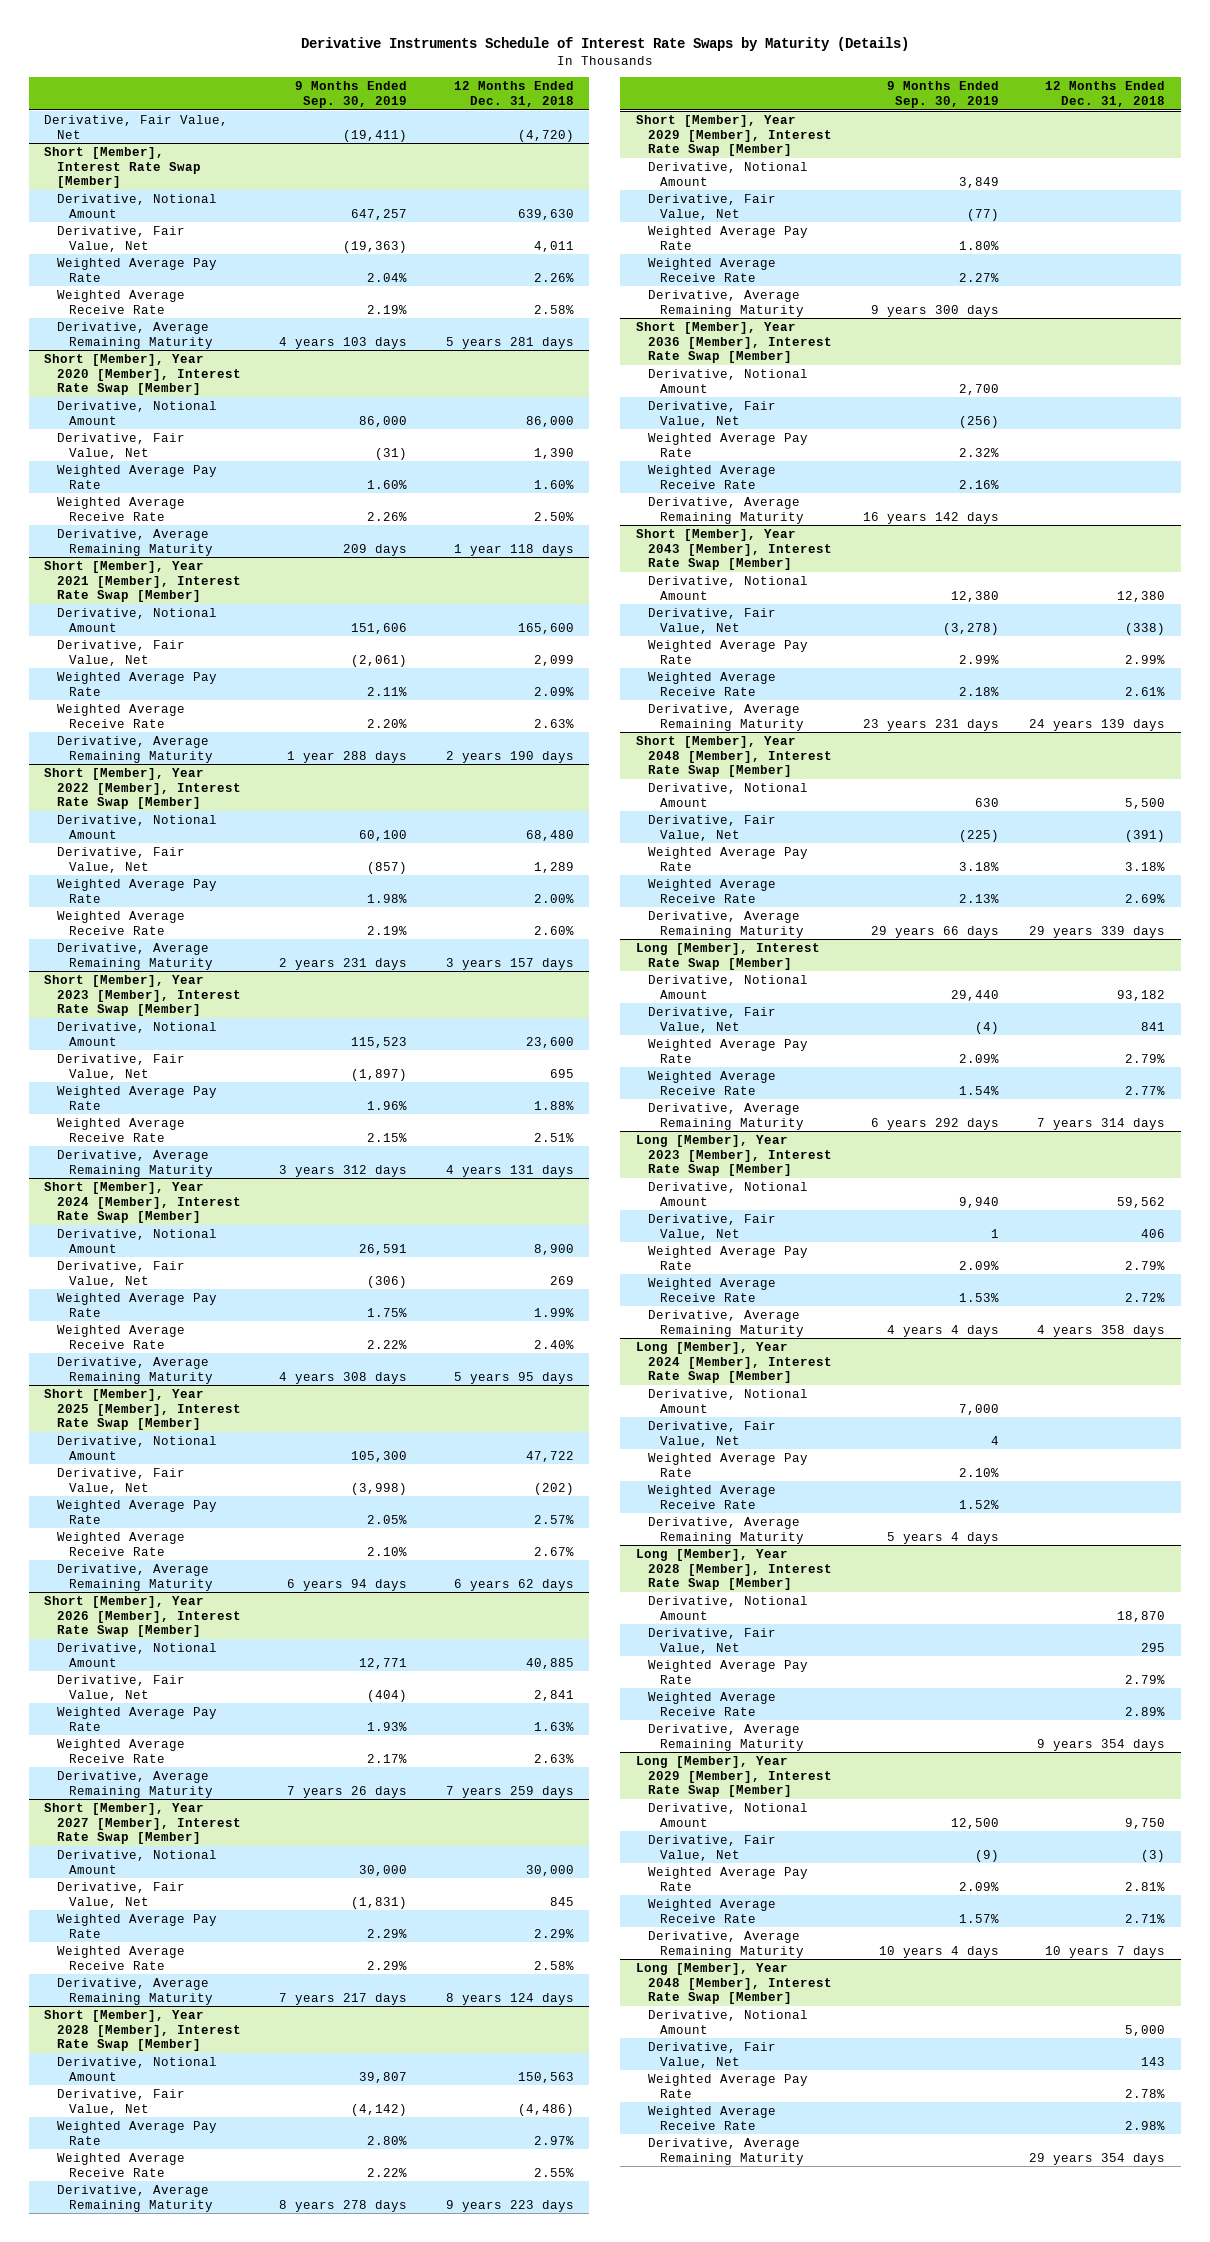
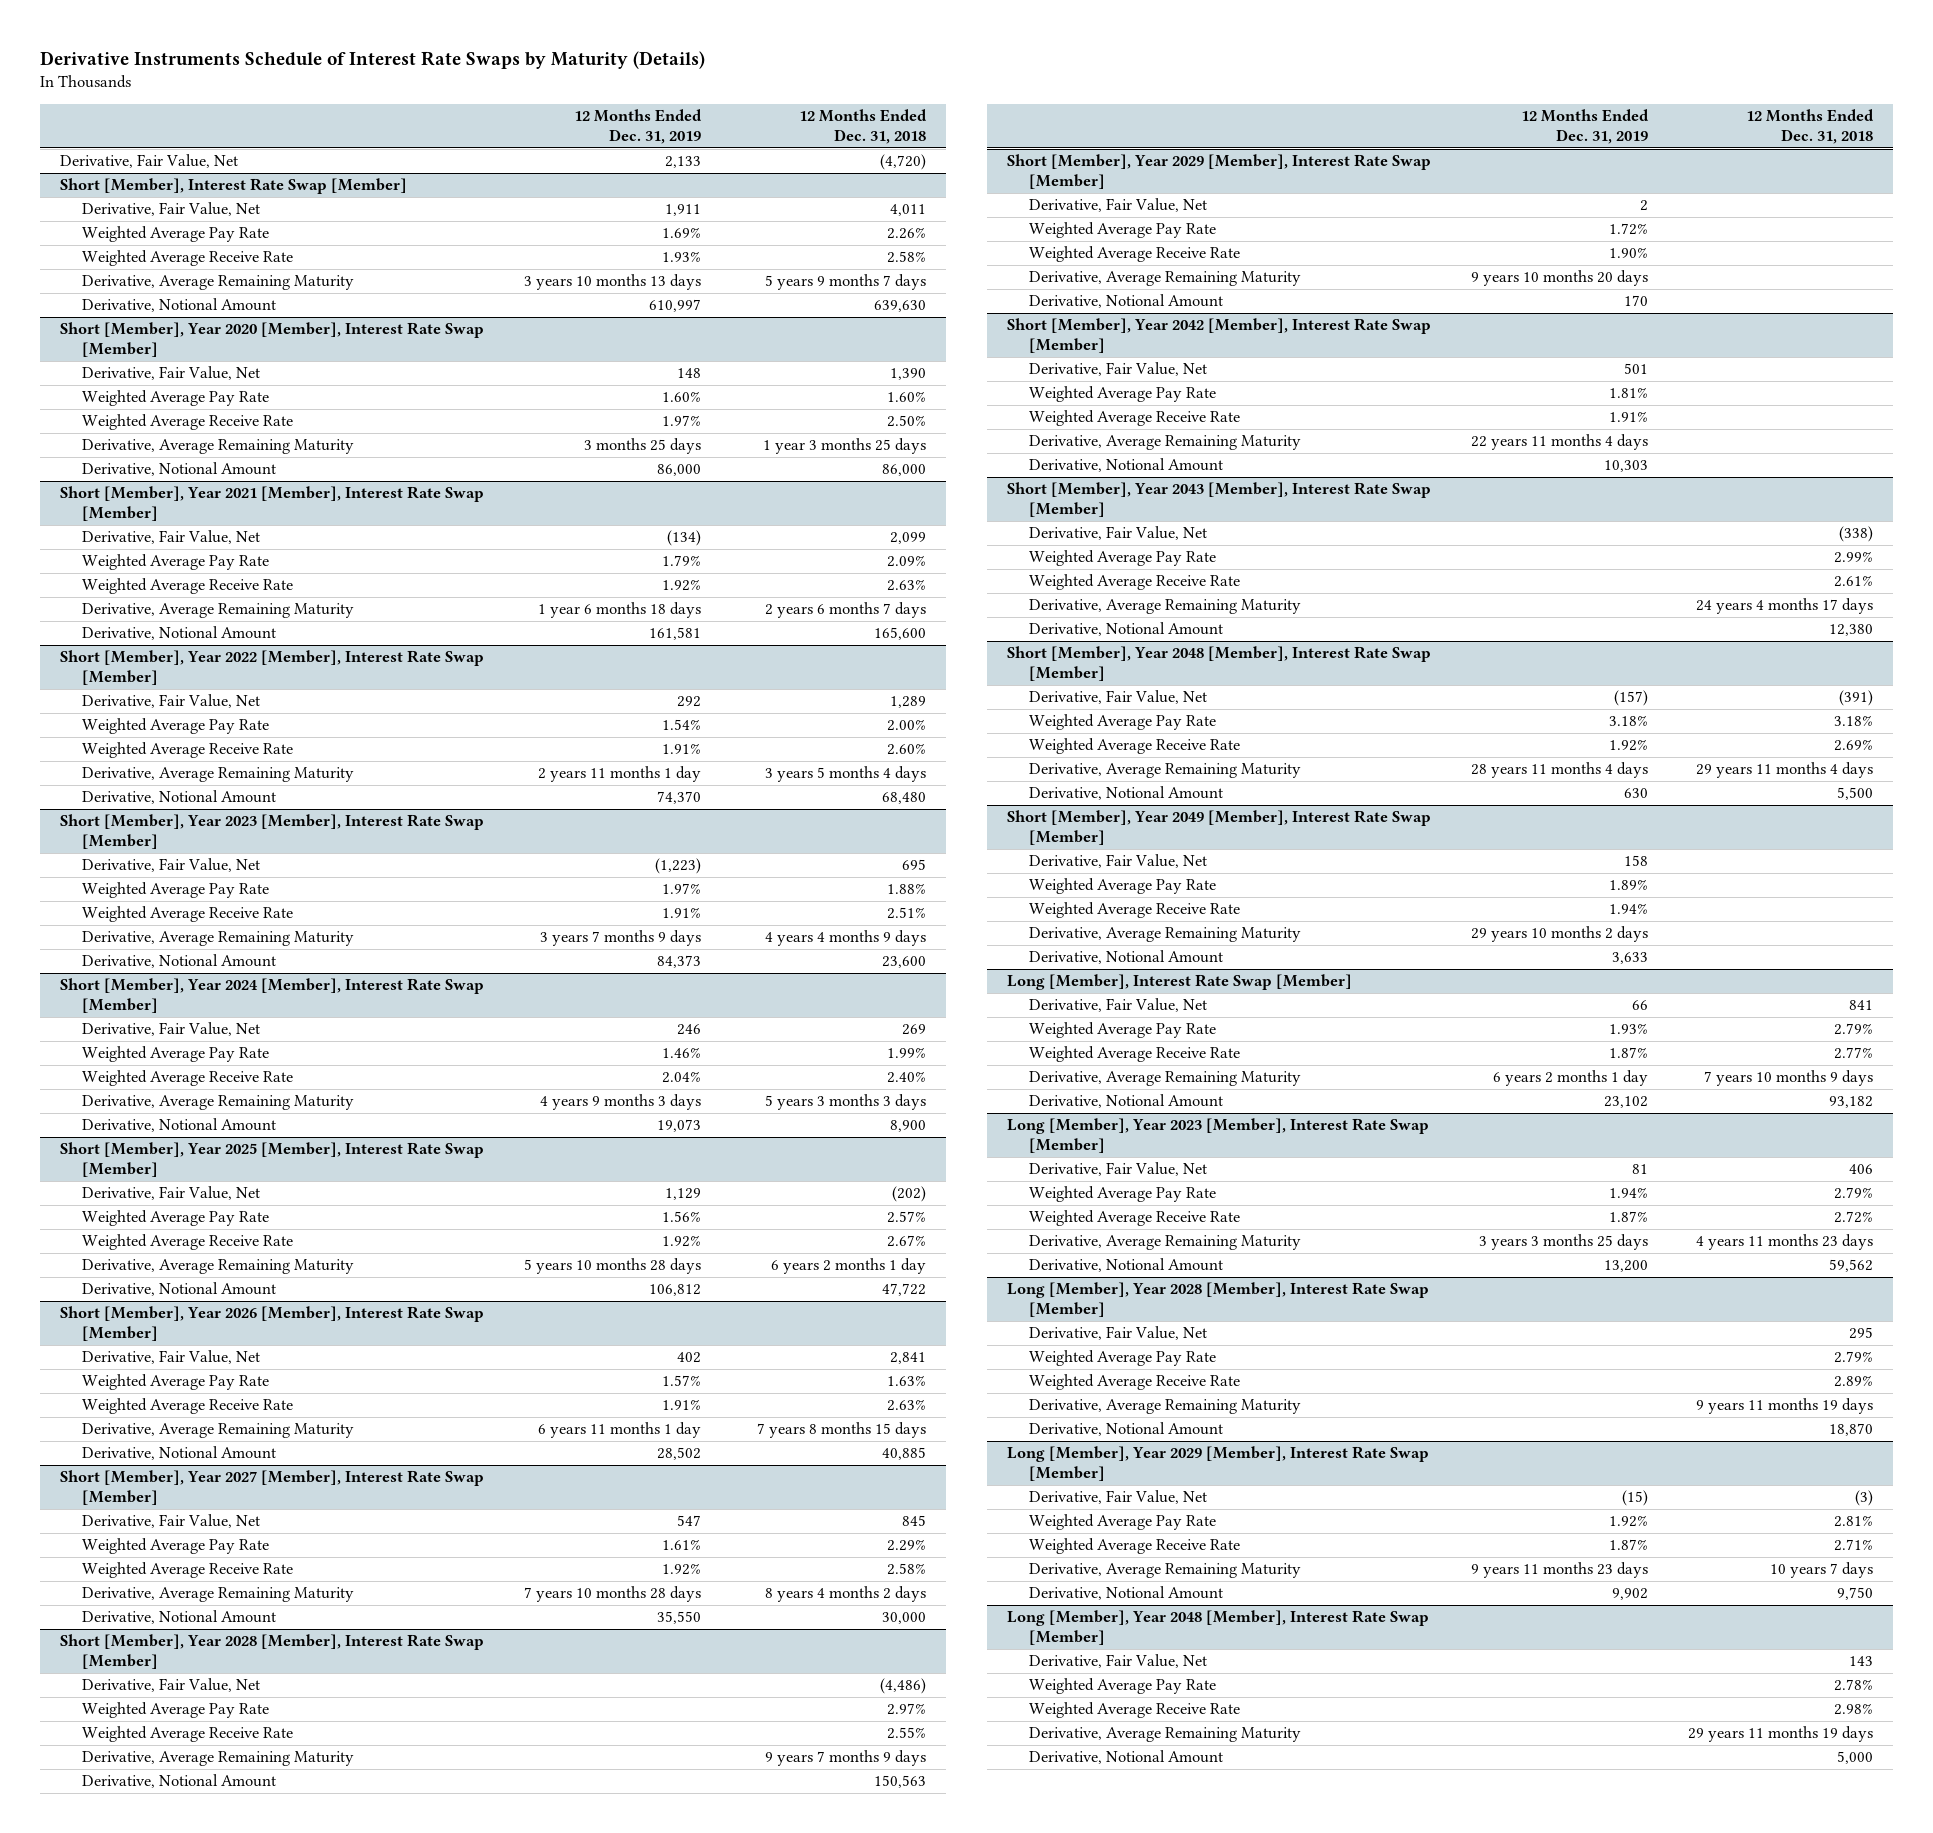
[295,81,408,109] 9 Months Ended Sep. 30, 2019 -> none
none -> [573,109,702,144] 12 Months Ended Dec. 31, 2019
[446,336,575,349] 5 years 281 days -> [764,274,926,291] 5 years 9 months 7 days
[56,193,217,218] Derivative, Notional Amount -> [82,298,277,313] Derivative, Notional Amount
[454,543,575,556] 1 year 118 days -> [762,438,926,455] 1 year 3 months 25 days
[56,400,217,425] Derivative, Notional Amount -> [82,462,277,477] Derivative, Notional Amount
[446,750,575,763] 2 years 190 days -> [764,602,926,619] 2 years 6 months 7 days
[56,607,217,632] Derivative, Notional Amount -> [82,626,277,641] Derivative, Notional Amount
[446,957,575,970] 3 years 157 days -> [764,766,926,783] 3 years 5 months 4 days
[56,814,217,839] Derivative, Notional Amount -> [82,790,277,805] Derivative, Notional Amount
[446,1164,575,1177] 4 years 131 days -> [764,930,926,947] 4 years 4 months 9 days
[56,1021,217,1046] Derivative, Notional Amount -> [82,954,277,969] Derivative, Notional Amount
[454,1371,575,1384] 5 years 95 days -> [764,1094,926,1111] 5 years 3 months 3 days
[56,1228,217,1253] Derivative, Notional Amount -> [82,1118,277,1133] Derivative, Notional Amount
[454,1578,575,1591] 6 years 62 days -> [770,1258,926,1275] 6 years 2 months 1 day
[56,1435,217,1460] Derivative, Notional Amount -> [82,1282,277,1297] Derivative, Notional Amount
[446,1785,575,1798] 7 years 259 days -> [756,1422,926,1439] 7 years 8 months 15 days
[56,1642,217,1667] Derivative, Notional Amount -> [82,1446,277,1461] Derivative, Notional Amount
[446,1992,575,2005] 8 years 124 days -> [764,1586,926,1603] 8 years 4 months 2 days
[56,1849,217,1874] Derivative, Notional Amount -> [82,1610,277,1625] Derivative, Notional Amount
[446,2199,575,2212] 9 years 223 days -> [764,1750,926,1767] 9 years 7 months 9 days
[56,2056,217,2081] Derivative, Notional Amount -> [82,1774,277,1789] Derivative, Notional Amount
[648,161,809,186] Derivative, Notional Amount -> none
[635,321,833,364] Short [Member], Year 2036 [Member], Interest Rate Swap [Member] -> none
none -> [1006,318,1431,354] Short [Member], Year 2042 [Member], Interest Rate Swap [Member]
none -> [1028,458,1223,473] Derivative, Notional Amount
[1029,718,1166,731] 24 years 139 days -> [1695,598,1873,615] 24 years 4 months 17 days
[648,575,809,600] Derivative, Notional Amount -> [1028,622,1223,637] Derivative, Notional Amount
[1029,925,1166,938] 29 years 339 days -> [1695,762,1873,779] 29 years 11 months 4 days
[648,782,809,807] Derivative, Notional Amount -> [1028,786,1223,801] Derivative, Notional Amount
none -> [1006,810,1431,846] Short [Member], Year 2049 [Member], Interest Rate Swap [Member]
none -> [1028,854,1207,869] Derivative, Fair Value, Net
none -> [1028,878,1216,895] Weighted Average Pay Rate
none -> [1028,902,1240,919] Weighted Average Receive Rate
none -> [1028,927,1301,943] Derivative, Average Remaining Maturity
none -> [1028,950,1223,965] Derivative, Notional Amount
[1037,1117,1166,1130] 7 years 314 days -> [1703,1070,1873,1087] 7 years 10 months 9 days
[648,974,809,999] Derivative, Notional Amount -> [1028,1094,1223,1109] Derivative, Notional Amount
[635,1341,833,1384] Long [Member], Year 2024 [Member], Interest Rate Swap [Member] -> none
[648,1388,809,1413] Derivative, Notional Amount -> none
[648,1420,777,1447] Derivative, Fair Value, Net -> none
[648,1452,809,1477] Weighted Average Pay Rate -> none
[648,1484,777,1509] Weighted Average Receive Rate -> none
[648,1516,805,1544] Derivative, Average Remaining Maturity -> none
[1037,1324,1166,1337] 4 years 358 days -> [1695,1234,1873,1251] 4 years 11 months 23 days
[648,1181,809,1206] Derivative, Notional Amount -> [1028,1258,1223,1273] Derivative, Notional Amount
[1037,1738,1166,1751] 9 years 354 days -> [1695,1398,1873,1415] 9 years 11 months 19 days
[648,1595,809,1620] Derivative, Notional Amount -> [1028,1422,1223,1437] Derivative, Notional Amount
[648,1802,809,1827] Derivative, Notional Amount -> [1028,1586,1223,1601] Derivative, Notional Amount
[1029,2152,1166,2165] 29 years 354 days -> [1687,1726,1873,1743] 29 years 11 months 19 days
[648,2009,809,2034] Derivative, Notional Amount -> [1028,1750,1223,1765] Derivative, Notional Amount

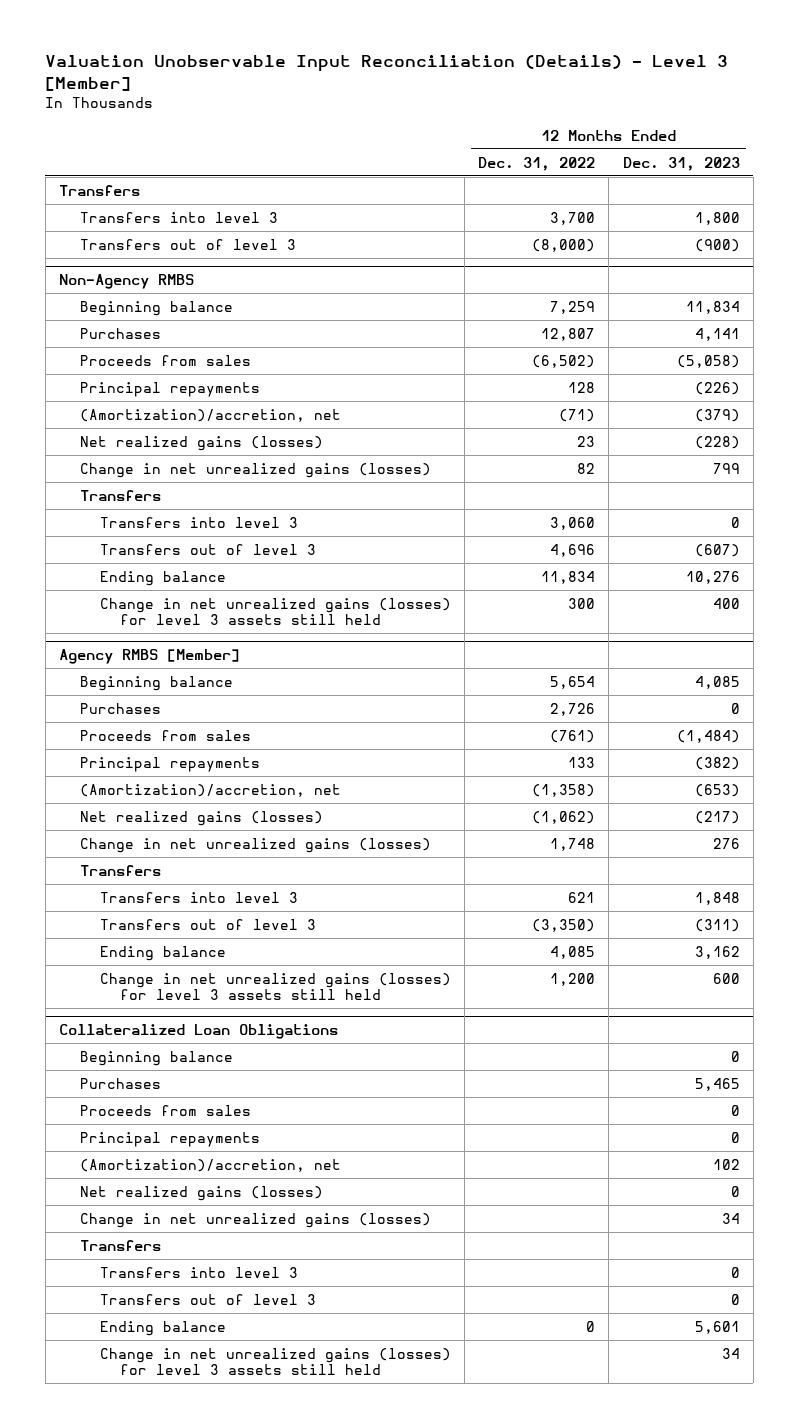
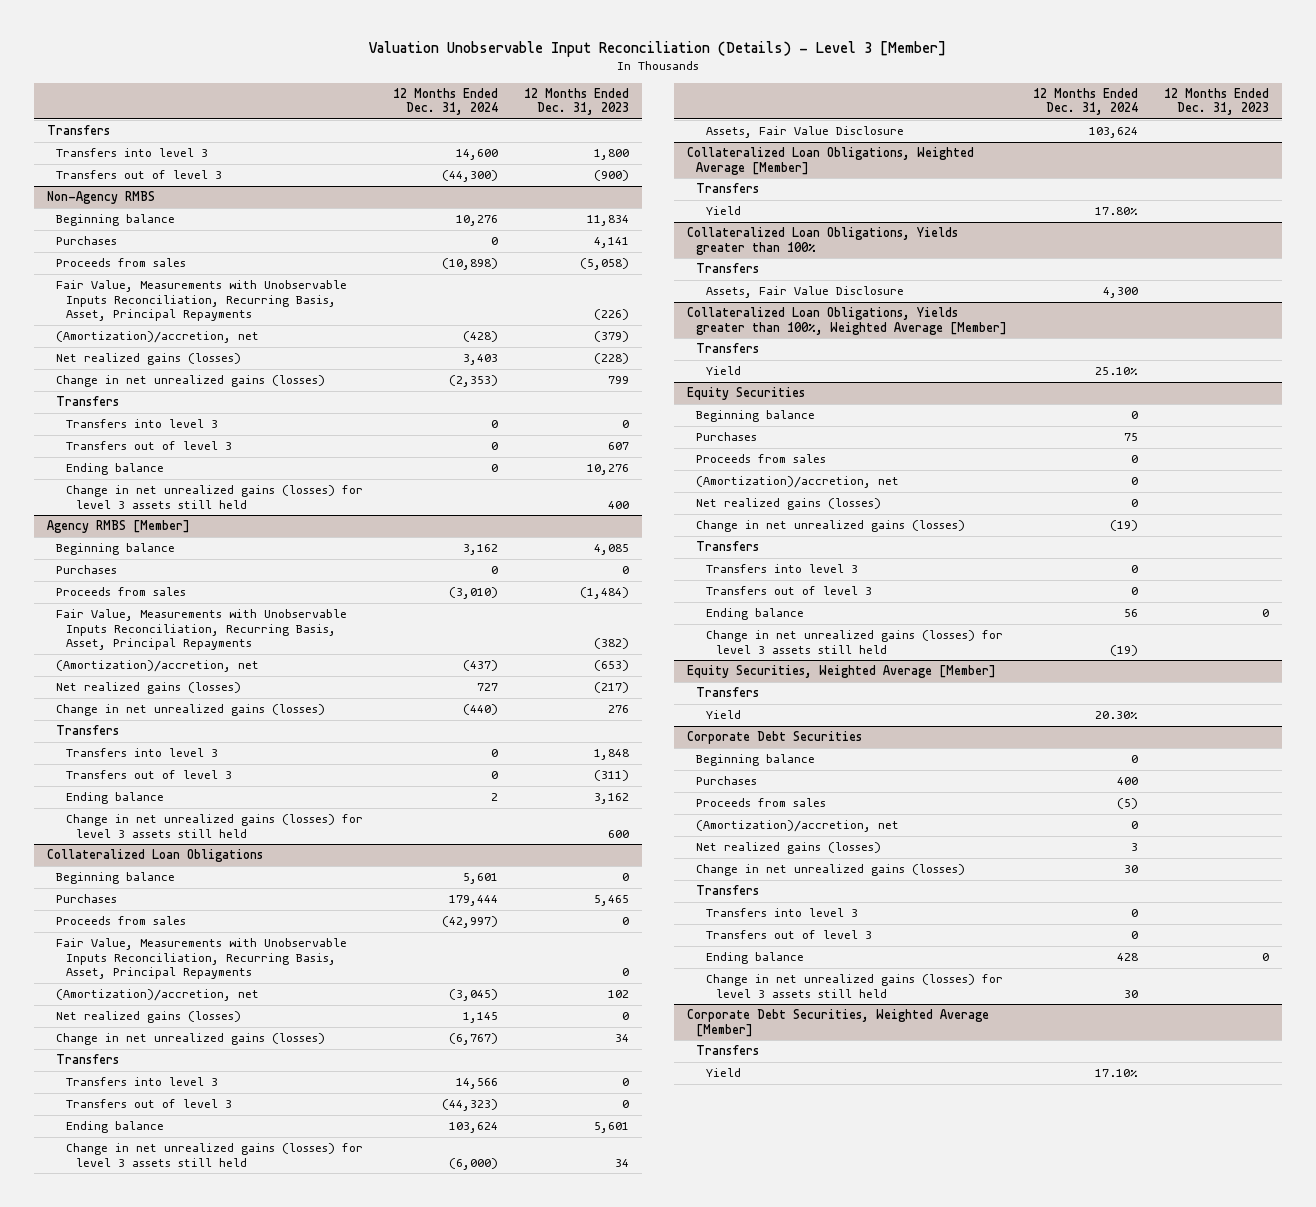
[478,156,596,171] Dec. 31, 2022 -> none
none -> [393,87,499,116] 12 Months Ended Dec. 31, 2024
[79,381,260,397] Principal repayments -> [56,280,348,322] Fair Value, Measurements with Unobservable Inputs Reconciliation, Recurring Basis, Asset, Principal Repayments
[694,543,740,557] (607) -> [608,442,630,451] 607
[79,756,260,772] Principal repayments -> [56,609,348,651] Fair Value, Measurements with Unobservable Inputs Reconciliation, Recurring Basis, Asset, Principal Repayments
[79,1131,260,1147] Principal repayments -> [56,938,348,980] Fair Value, Measurements with Unobservable Inputs Reconciliation, Recurring Basis, Asset, Principal Repayments
none -> [705,126,904,139] Assets, Fair Value Disclosure
none -> [686,147,974,175] Collateralized Loan Obligations, Weighted Average [Member]
none -> [696,183,760,194] Transfers
none -> [705,206,741,216] Yield
none -> [686,227,958,255] Collateralized Loan Obligations, Yields greater than 100%
none -> [696,263,760,274] Transfers
none -> [705,286,904,299] Assets, Fair Value Disclosure
none -> [686,307,1008,335] Collateralized Loan Obligations, Yields greater than 100%, Weighted Average [Member]
none -> [696,343,760,354] Transfers
none -> [705,366,741,376] Yield
none -> [686,387,805,401] Equity Securities
none -> [696,410,816,423] Beginning balance
none -> [696,432,758,442] Purchases
none -> [696,454,827,464] Proceeds from sales
none -> [696,476,900,489] (Amortization)/accretion, net
none -> [696,498,882,511] Net realized gains (losses)
none -> [696,520,966,533] Change in net unrealized gains (losses)
none -> [696,541,760,552] Transfers
none -> [705,564,858,574] Transfers into level 3
none -> [705,586,872,596] Transfers out of level 3
none -> [705,608,804,621] Ending balance
none -> [705,630,1003,654] Change in net unrealized gains (losses) for level 3 assets still held
none -> [686,665,996,679] Equity Securities, Weighted Average [Member]
none -> [696,687,760,698] Transfers
none -> [705,710,741,720] Yield
none -> [686,731,862,745] Corporate Debt Securities
none -> [696,754,816,767] Beginning balance
none -> [696,776,758,786] Purchases
none -> [696,798,827,808] Proceeds from sales
none -> [696,820,900,833] (Amortization)/accretion, net
none -> [696,842,882,855] Net realized gains (losses)
none -> [696,864,966,877] Change in net unrealized gains (losses)
none -> [696,885,760,896] Transfers
none -> [705,908,858,918] Transfers into level 3
none -> [705,930,872,940] Transfers out of level 3
none -> [705,952,804,965] Ending balance
none -> [705,974,1003,998] Change in net unrealized gains (losses) for level 3 assets still held
none -> [686,1009,989,1037] Corporate Debt Securities, Weighted Average [Member]
none -> [696,1045,760,1056] Transfers
none -> [705,1068,741,1078] Yield

